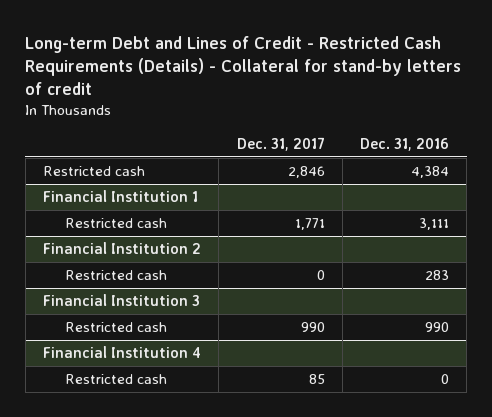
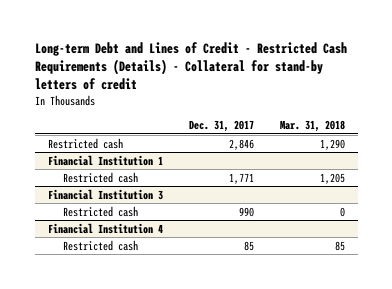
[359,137,449,151] Dec. 31, 2016 -> none
none -> [279,120,345,133] Mar. 31, 2018
[43,242,202,255] Financial Institution 2 -> none
[65,270,168,281] Restricted cash -> none

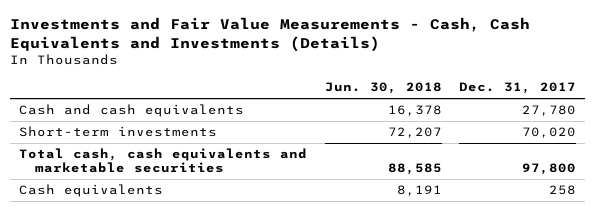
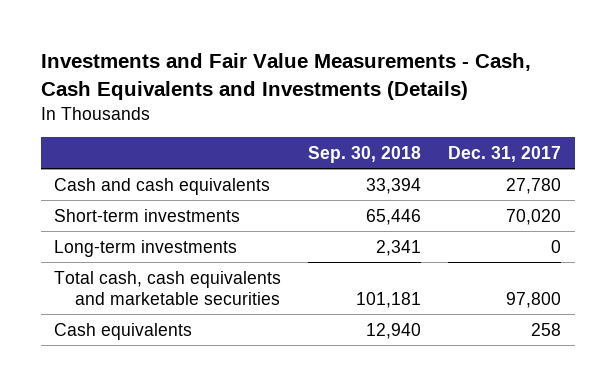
[324,82,442,95] Jun. 30, 2018 -> none
none -> [308,145,422,163] Sep. 30, 2018
none -> [54,239,238,257] Long-term investments

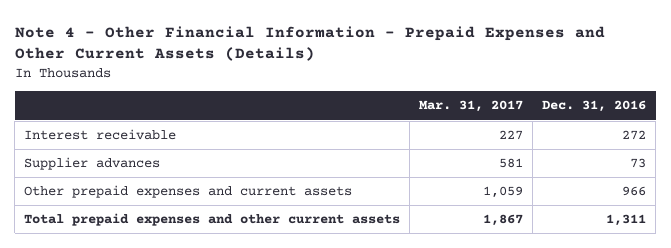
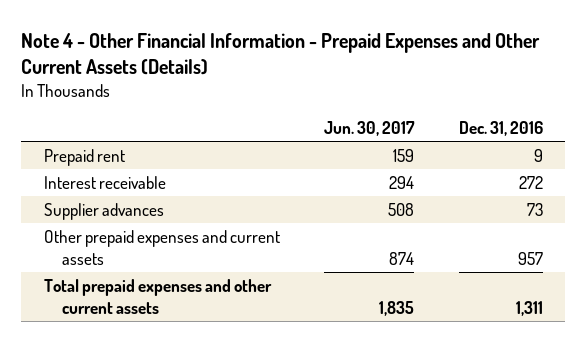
[419,100,524,113] Mar. 31, 2017 -> none
none -> [324,121,416,137] Jun. 30, 2017
none -> [43,148,125,166] Prepaid rent
[622,186,647,197] 966 -> [517,251,543,265] 957

